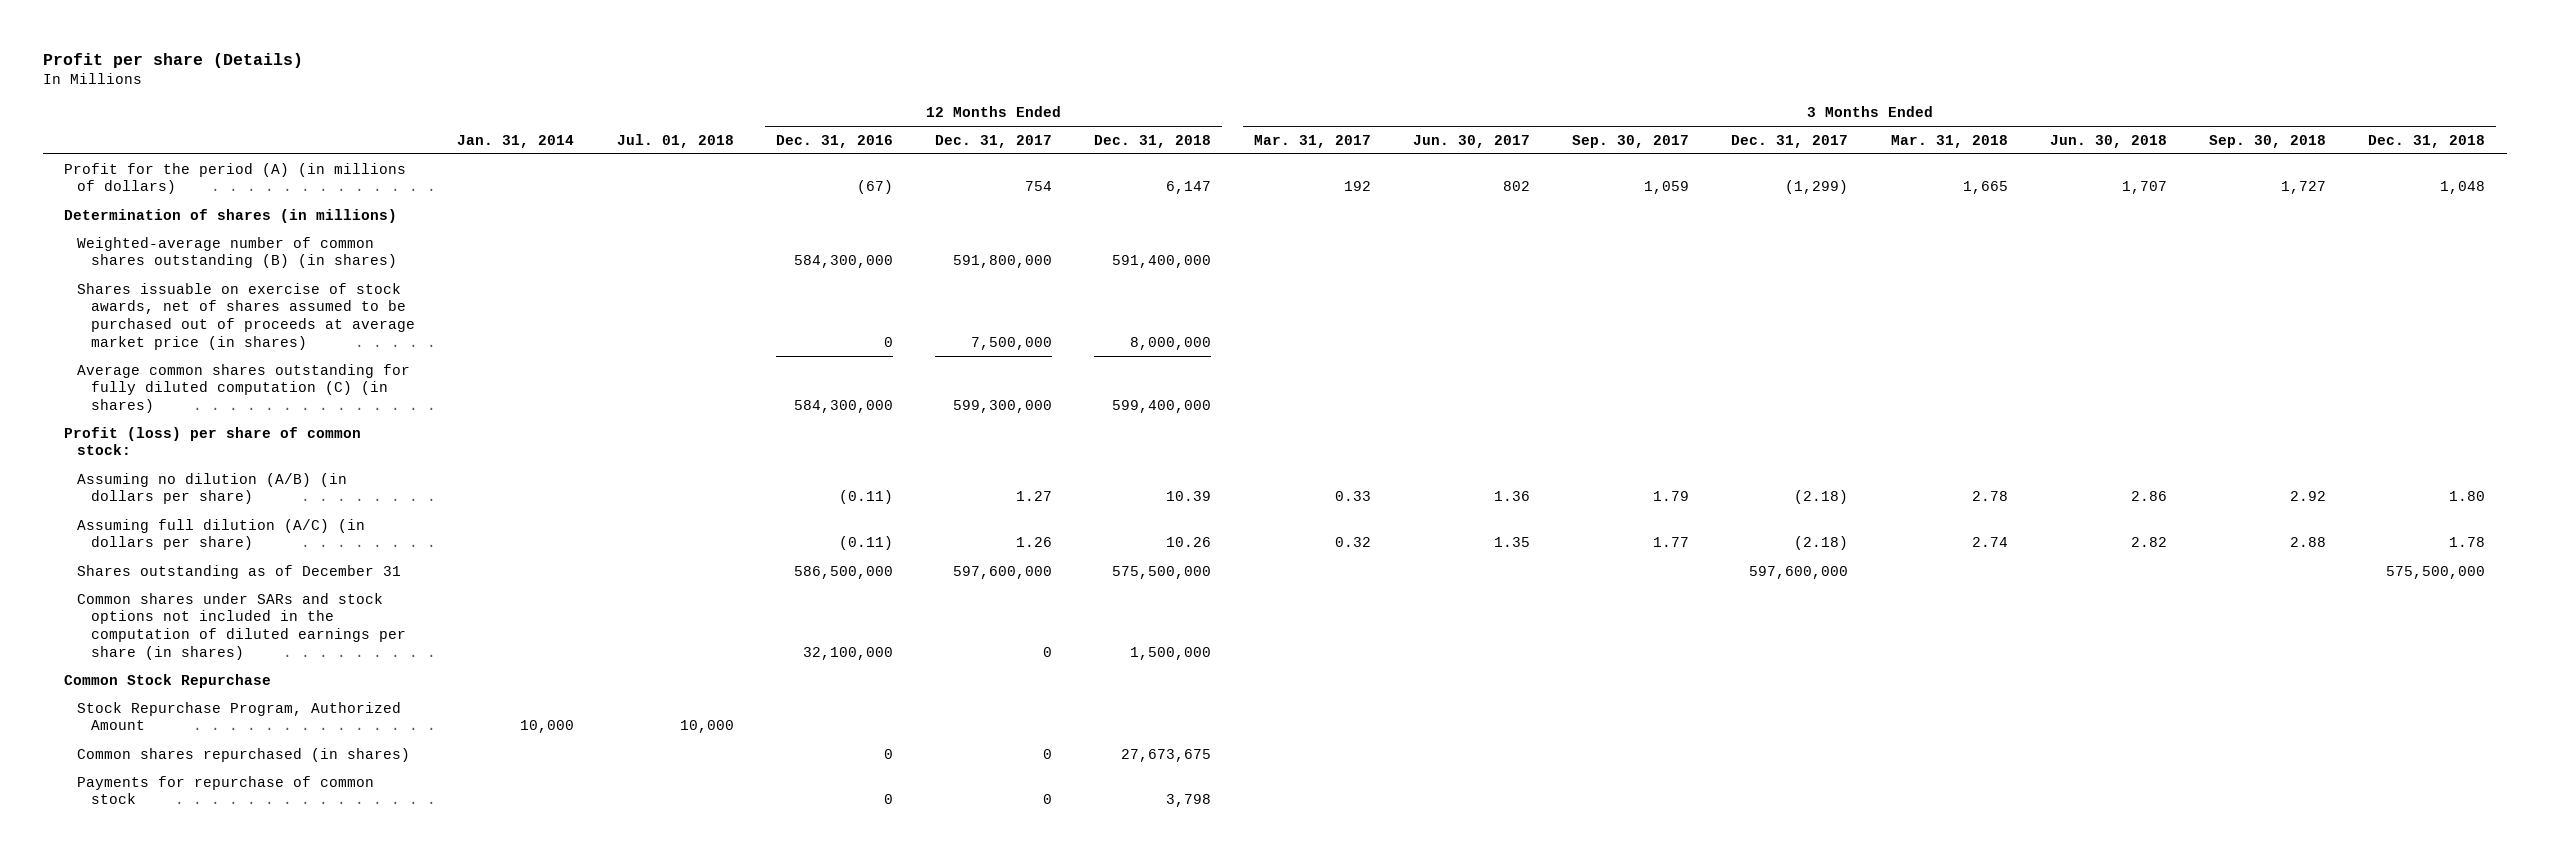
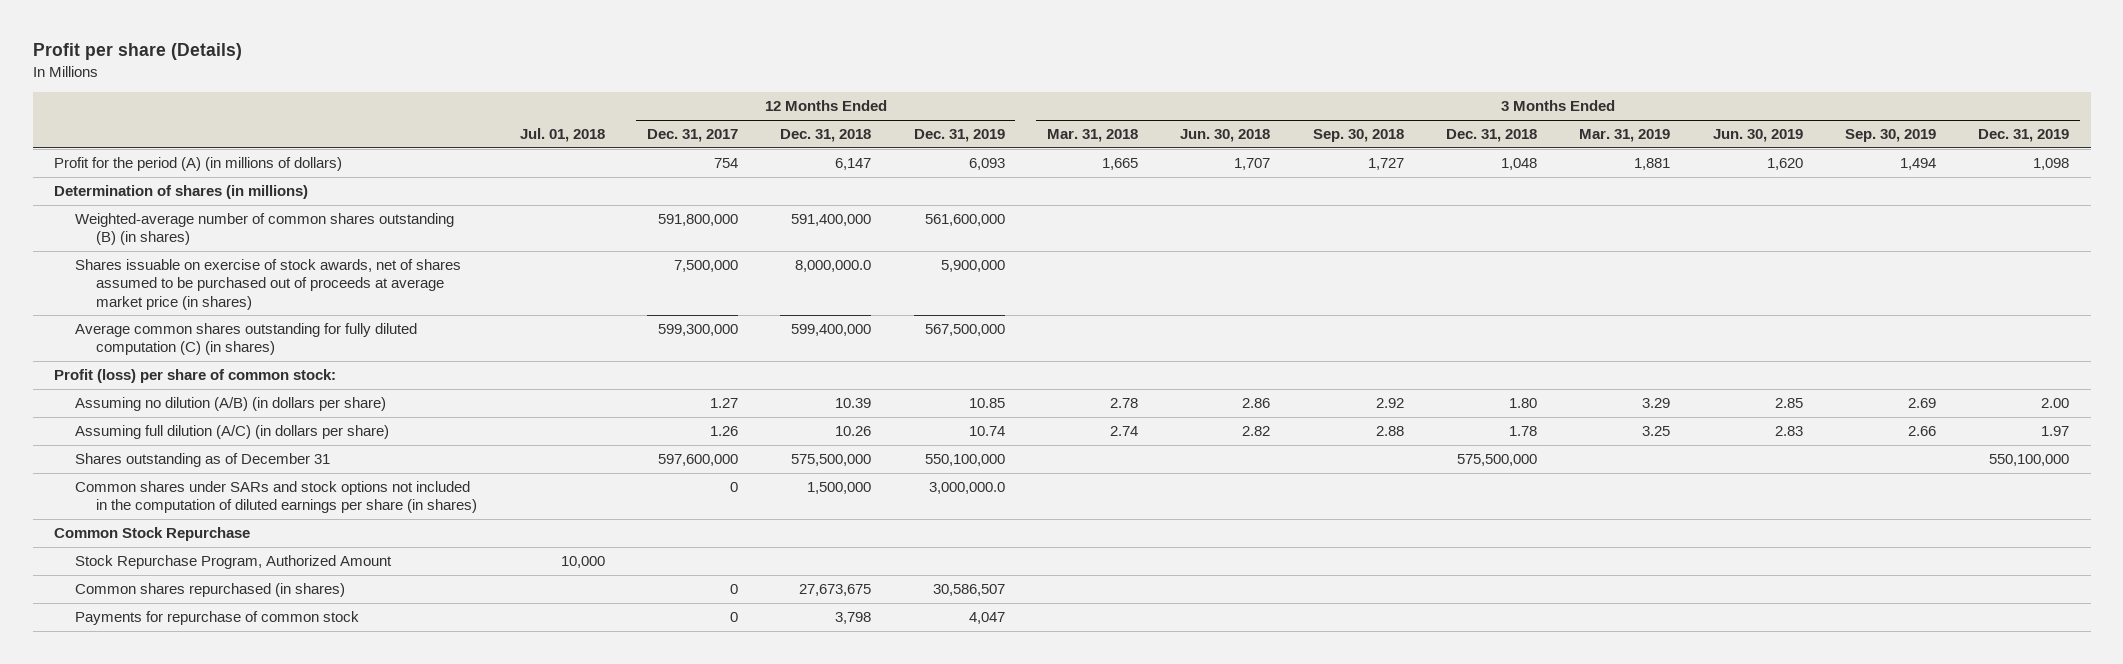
[457,134,575,148] Jan. 31, 2014 -> none
[775,134,893,148] Dec. 31, 2016 -> none
[1253,134,1371,148] Mar. 31, 2017 -> none
[1412,134,1530,148] Jun. 30, 2017 -> none
[1572,134,1690,148] Sep. 30, 2017 -> none
[1731,134,1849,148] Dec. 31, 2017 -> none
none -> [913,129,1005,143] Dec. 31, 2019
none -> [1579,129,1671,143] Mar. 31, 2019
none -> [1712,129,1803,143] Jun. 30, 2019
none -> [1845,129,1937,143] Sep. 30, 2019
none -> [1978,129,2070,143] Dec. 31, 2019
[1130,336,1212,350] 8,000,000 -> [795,260,872,273] 8,000,000.0

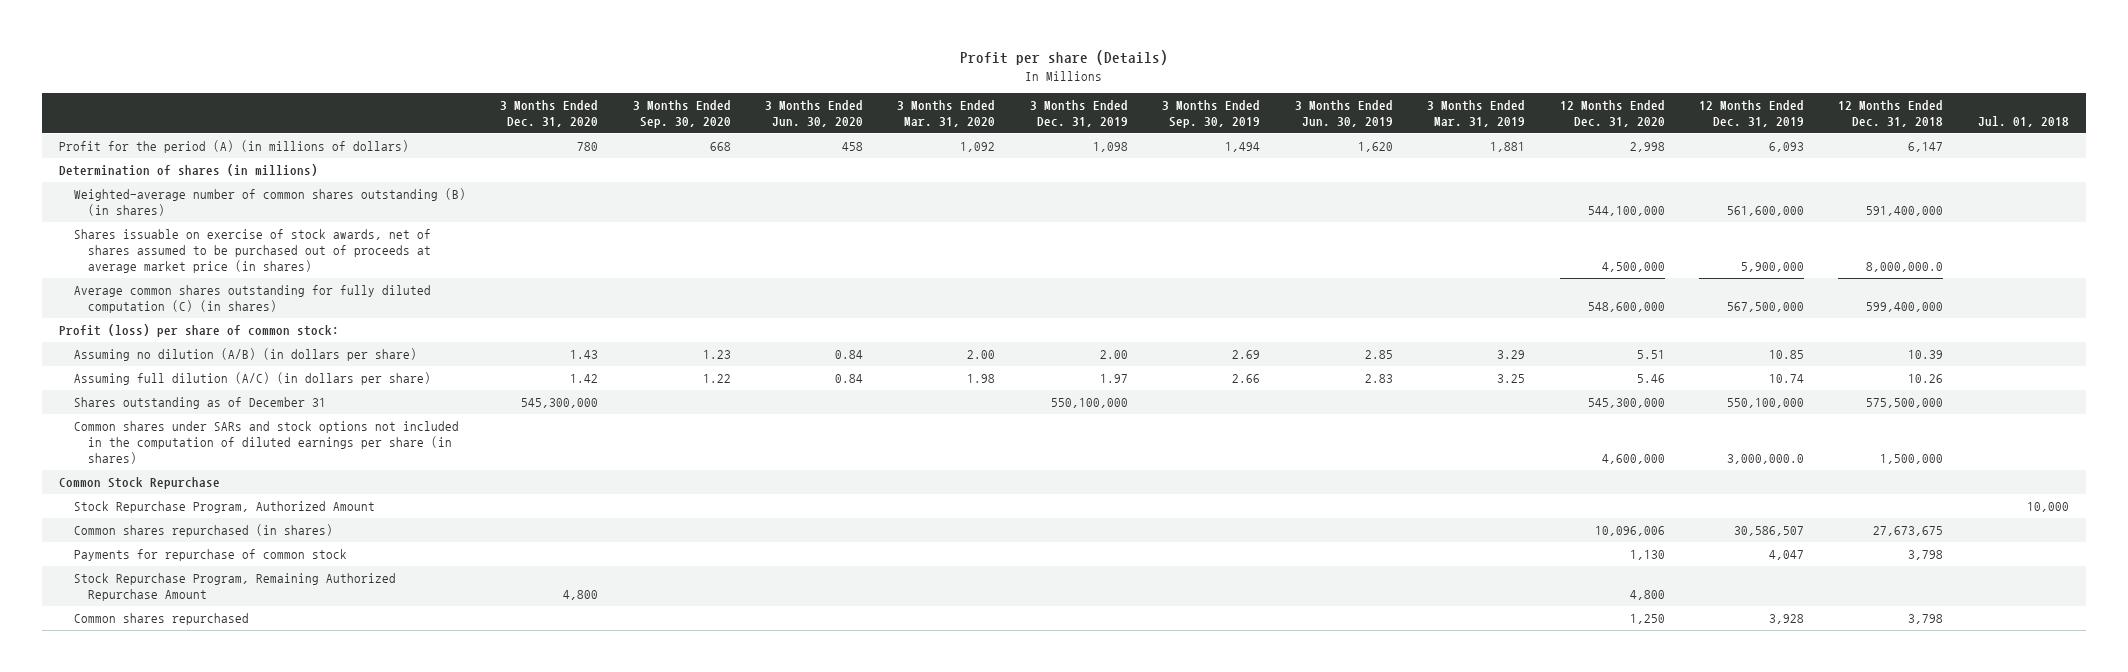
[646,129,738,143] Dec. 31, 2017 -> none
[1046,129,1138,143] Mar. 31, 2018 -> none
[1180,129,1271,143] Jun. 30, 2018 -> none
[1312,129,1404,143] Sep. 30, 2018 -> none
[1446,129,1538,143] Dec. 31, 2018 -> none
none -> [500,100,599,127] 3 Months Ended Dec. 31, 2020
none -> [632,100,731,128] 3 Months Ended Sep. 30, 2020
none -> [765,100,864,127] 3 Months Ended Jun. 30, 2020
none -> [897,100,996,127] 3 Months Ended Mar. 31, 2020
none -> [1559,100,1665,127] 12 Months Ended Dec. 31, 2020
none -> [73,573,396,602] Stock Repurchase Program, Remaining Authorized Repurchase Amount
none -> [73,613,249,626] Common shares repurchased

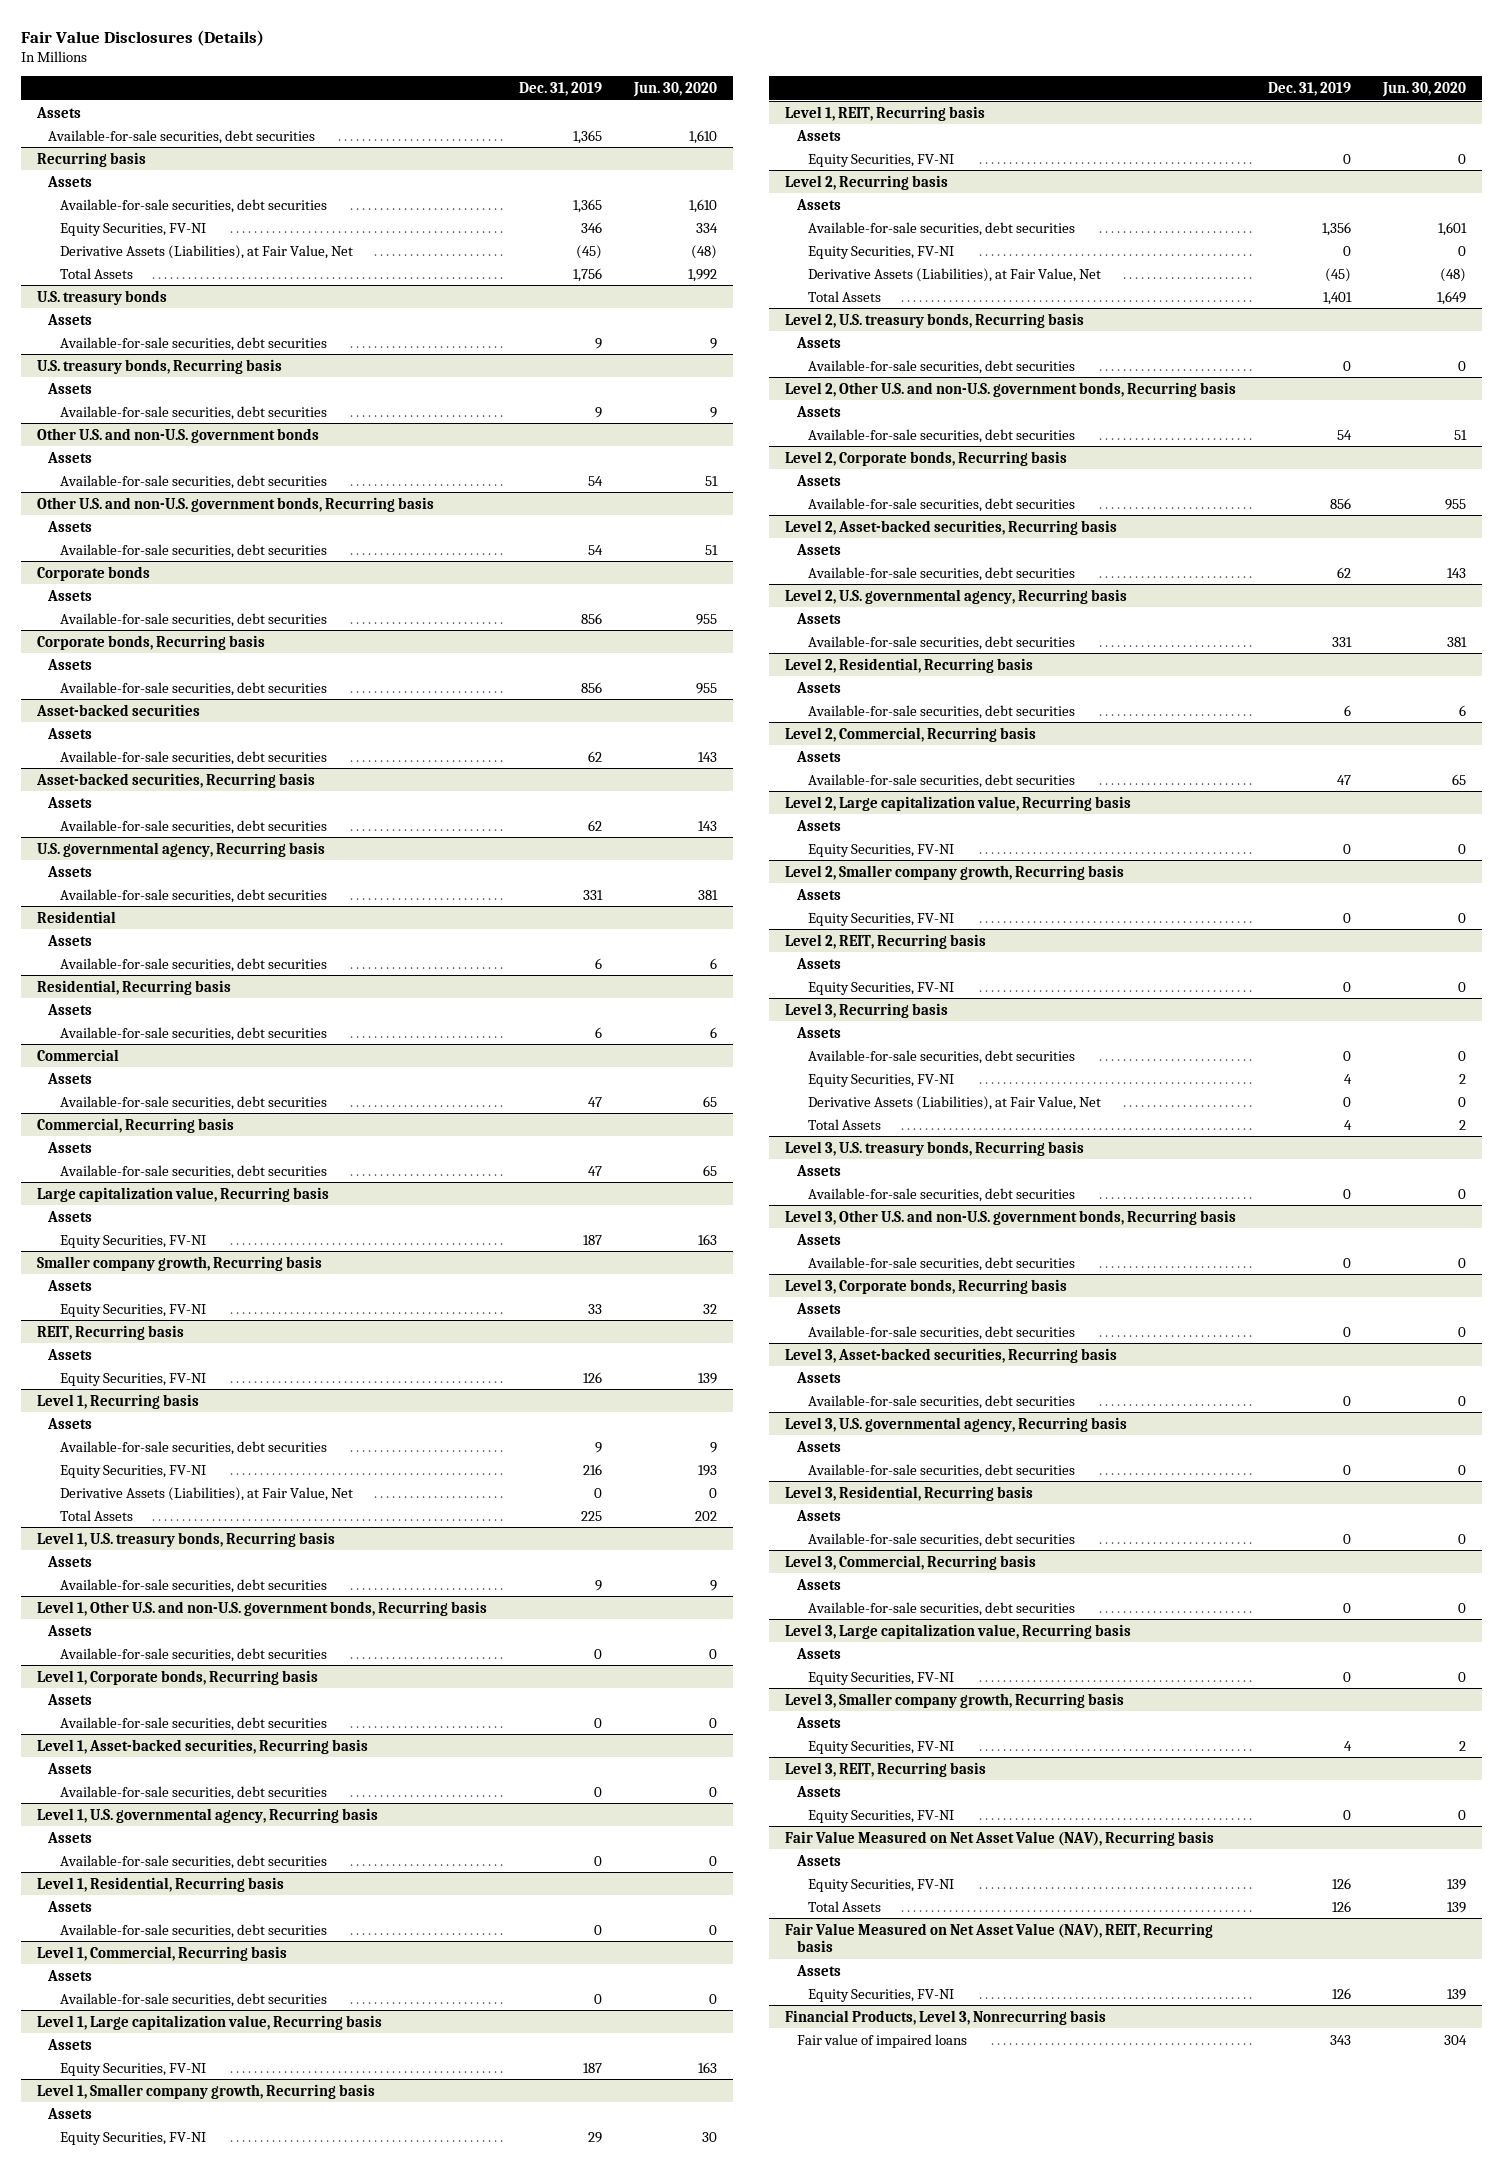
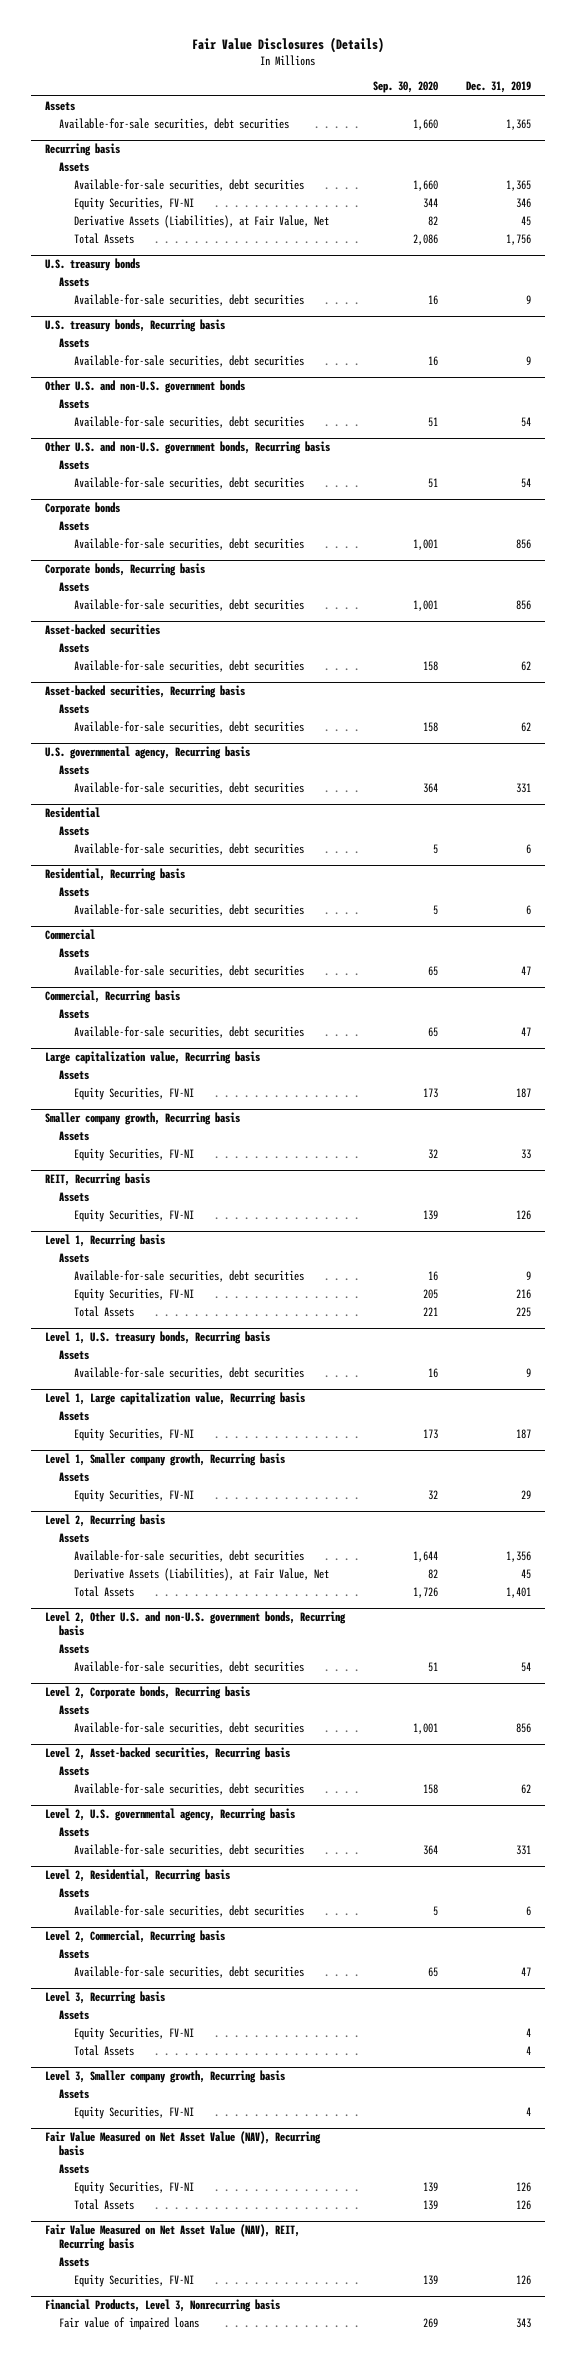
[633,81,718,97] Jun. 30, 2020 -> none
none -> [372,81,438,94] Sep. 30, 2020
[576,244,603,259] (45) -> [520,216,531,227] 45
[59,1486,353,1501] Derivative Assets (Liabilities), at Fair Value, Net -> none
[36,1600,487,1616] Level 1, Other U.S. and non-U.S. government bonds, Recurring basis -> none
[47,1624,93,1636] Assets -> none
[59,1647,327,1662] Available-for-sale securities, debt securities -> none
[36,1669,318,1685] Level 1, Corporate bonds, Recurring basis -> none
[47,1693,93,1705] Assets -> none
[59,1716,327,1731] Available-for-sale securities, debt securities -> none
[36,1738,368,1754] Level 1, Asset-backed securities, Recurring basis -> none
[47,1762,93,1774] Assets -> none
[59,1785,327,1800] Available-for-sale securities, debt securities -> none
[36,1807,378,1823] Level 1, U.S. governmental agency, Recurring basis -> none
[47,1831,93,1843] Assets -> none
[59,1854,327,1869] Available-for-sale securities, debt securities -> none
[36,1876,284,1892] Level 1, Residential, Recurring basis -> none
[47,1900,93,1912] Assets -> none
[59,1923,327,1938] Available-for-sale securities, debt securities -> none
[36,1945,287,1961] Level 1, Commercial, Recurring basis -> none
[47,1969,93,1981] Assets -> none
[59,1992,327,2007] Available-for-sale securities, debt securities -> none
[785,105,986,121] Level 1, REIT, Recurring basis -> none
[795,129,841,141] Assets -> none
[808,153,955,167] Equity Securities, FV-NI -> none
[808,245,955,259] Equity Securities, FV-NI -> none
[1324,267,1351,282] (45) -> [520,1569,531,1580] 45
[785,312,1085,328] Level 2, U.S. treasury bonds, Recurring basis -> none
[795,336,841,348] Assets -> none
[808,359,1076,374] Available-for-sale securities, debt securities -> none
[785,795,1132,811] Level 2, Large capitalization value, Recurring basis -> none
[795,819,841,831] Assets -> none
[808,843,955,857] Equity Securities, FV-NI -> none
[785,864,1125,880] Level 2, Smaller company growth, Recurring basis -> none
[795,888,841,900] Assets -> none
[808,912,955,926] Equity Securities, FV-NI -> none
[785,933,987,949] Level 2, REIT, Recurring basis -> none
[795,957,841,969] Assets -> none
[808,981,955,995] Equity Securities, FV-NI -> none
[808,1049,1076,1064] Available-for-sale securities, debt securities -> none
[808,1095,1102,1110] Derivative Assets (Liabilities), at Fair Value, Net -> none
[785,1140,1085,1156] Level 3, U.S. treasury bonds, Recurring basis -> none
[795,1164,841,1176] Assets -> none
[808,1187,1076,1202] Available-for-sale securities, debt securities -> none
[785,1209,1237,1225] Level 3, Other U.S. and non-U.S. government bonds, Recurring basis -> none
[795,1233,841,1245] Assets -> none
[808,1256,1076,1271] Available-for-sale securities, debt securities -> none
[785,1278,1068,1294] Level 3, Corporate bonds, Recurring basis -> none
[795,1302,841,1314] Assets -> none
[808,1325,1076,1340] Available-for-sale securities, debt securities -> none
[785,1347,1118,1363] Level 3, Asset-backed securities, Recurring basis -> none
[795,1371,841,1383] Assets -> none
[808,1394,1076,1409] Available-for-sale securities, debt securities -> none
[785,1416,1128,1432] Level 3, U.S. governmental agency, Recurring basis -> none
[795,1440,841,1452] Assets -> none
[808,1463,1076,1478] Available-for-sale securities, debt securities -> none
[785,1485,1034,1501] Level 3, Residential, Recurring basis -> none
[795,1509,841,1521] Assets -> none
[808,1532,1076,1547] Available-for-sale securities, debt securities -> none
[785,1554,1037,1570] Level 3, Commercial, Recurring basis -> none
[795,1578,841,1590] Assets -> none
[808,1601,1076,1616] Available-for-sale securities, debt securities -> none
[785,1623,1132,1639] Level 3, Large capitalization value, Recurring basis -> none
[795,1647,841,1659] Assets -> none
[808,1671,955,1685] Equity Securities, FV-NI -> none
[785,1761,987,1777] Level 3, REIT, Recurring basis -> none
[795,1785,841,1797] Assets -> none
[808,1809,955,1823] Equity Securities, FV-NI -> none

